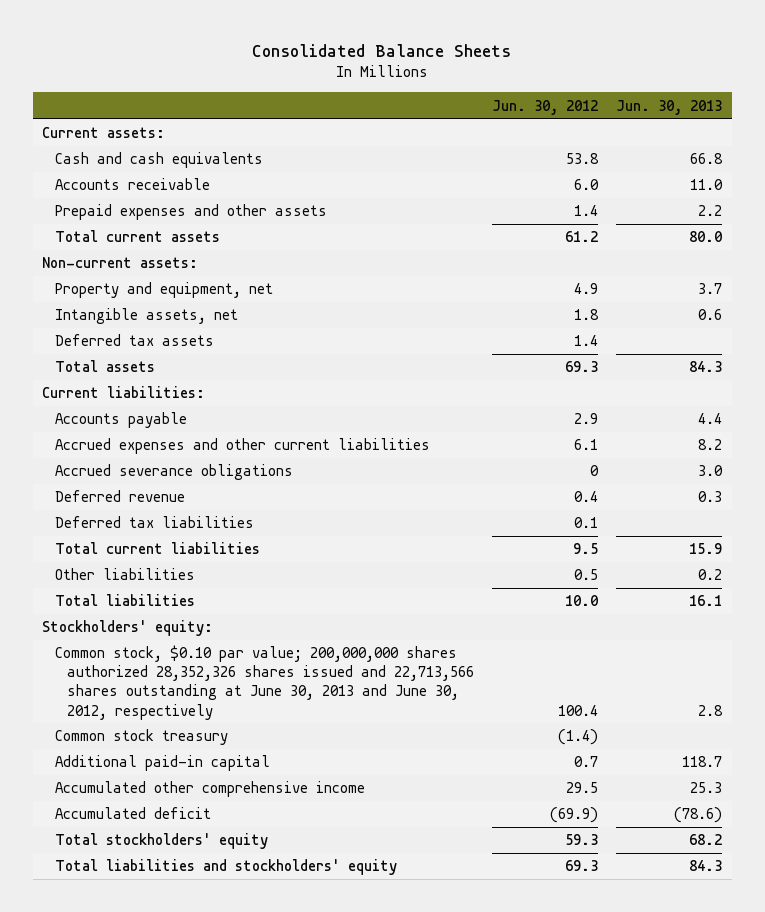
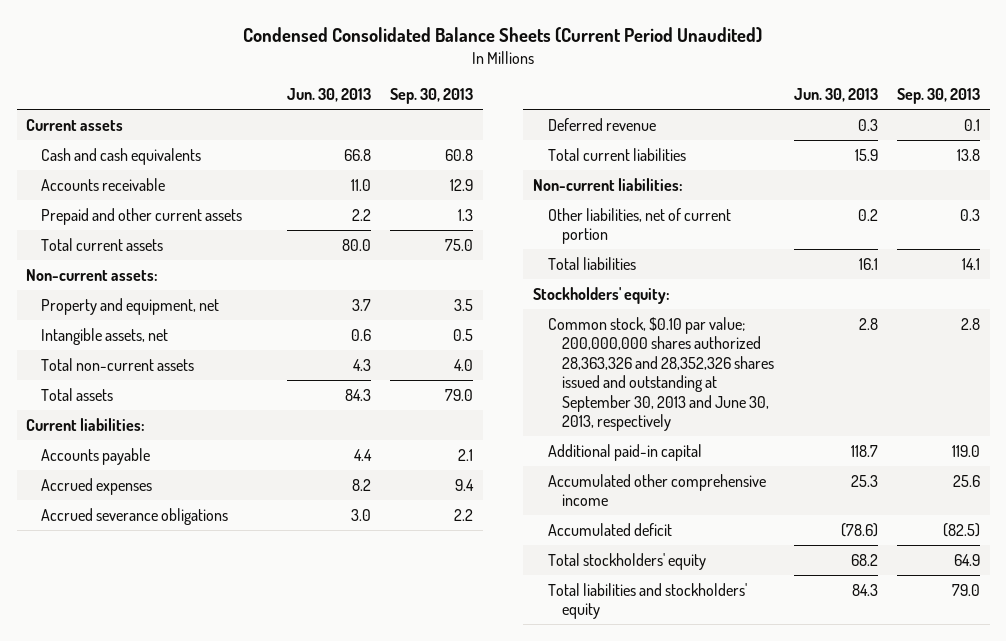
[252,43,512,57] Consolidated Balance Sheets -> [243,26,763,43] Condensed Consolidated Balance Sheets (Current Period Unaudited)
[492,99,599,115] Jun. 30, 2012 -> none
none -> [390,88,474,105] Sep. 30, 2013
[42,127,166,139] Current assets: -> [26,118,124,131] Current assets
[54,204,327,221] Prepaid expenses and other assets -> [40,207,242,225] Prepaid and other current assets
[54,334,214,347] Deferred tax assets -> none
none -> [40,357,194,371] Total non-current assets
[54,438,430,455] Accrued expenses and other current liabilities -> none
none -> [40,477,152,495] Accrued expenses
[54,516,254,529] Deferred tax liabilities -> none
none -> [533,177,684,191] Non-current liabilities:
[54,568,195,581] Other liabilities -> [547,207,731,245] Other liabilities, net of current portion
[54,729,228,746] Common stock treasury -> none
[54,645,474,720] Common stock, $0.10 par value; 200,000,000 shares authorized 28,352,326 shares issued and 22,713,566 shares outstanding at June 30, 2013 and June 30, 2012, respectively -> [547,316,774,432] Common stock, $0.10 par value; 200,000,000 shares authorized 28,363,326 and 28,352,326 shares issued and outstanding at September 30, 2013 and June 30, 2013, respectively

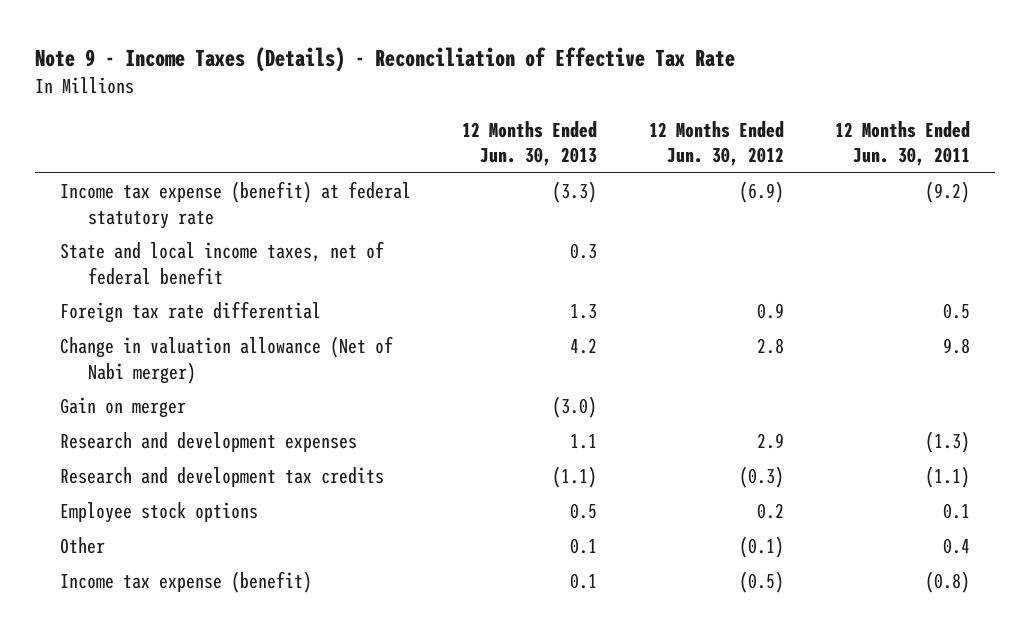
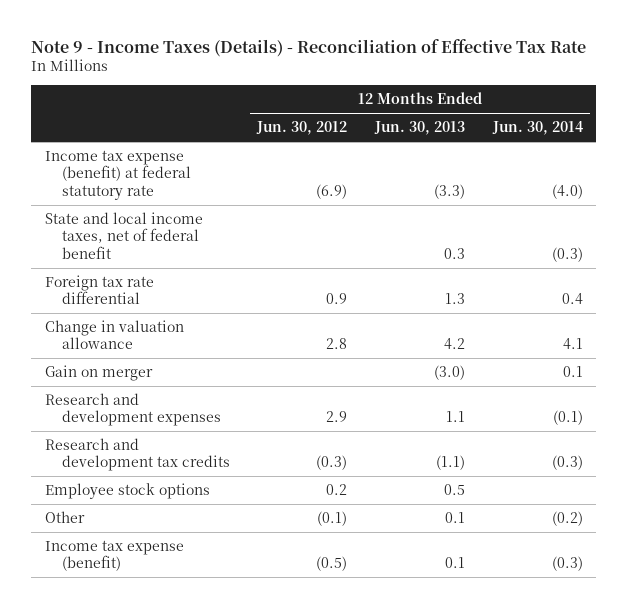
[834,120,970,167] 12 Months Ended Jun. 30, 2011 -> none
none -> [491,121,583,136] Jun. 30, 2014
[60,336,394,384] Change in valuation allowance (Net of Nabi merger) -> [45,320,185,350] Change in valuation allowance

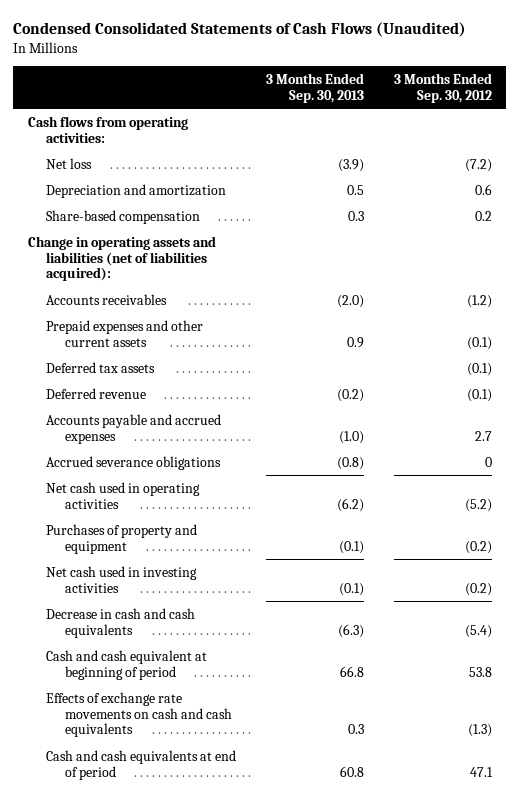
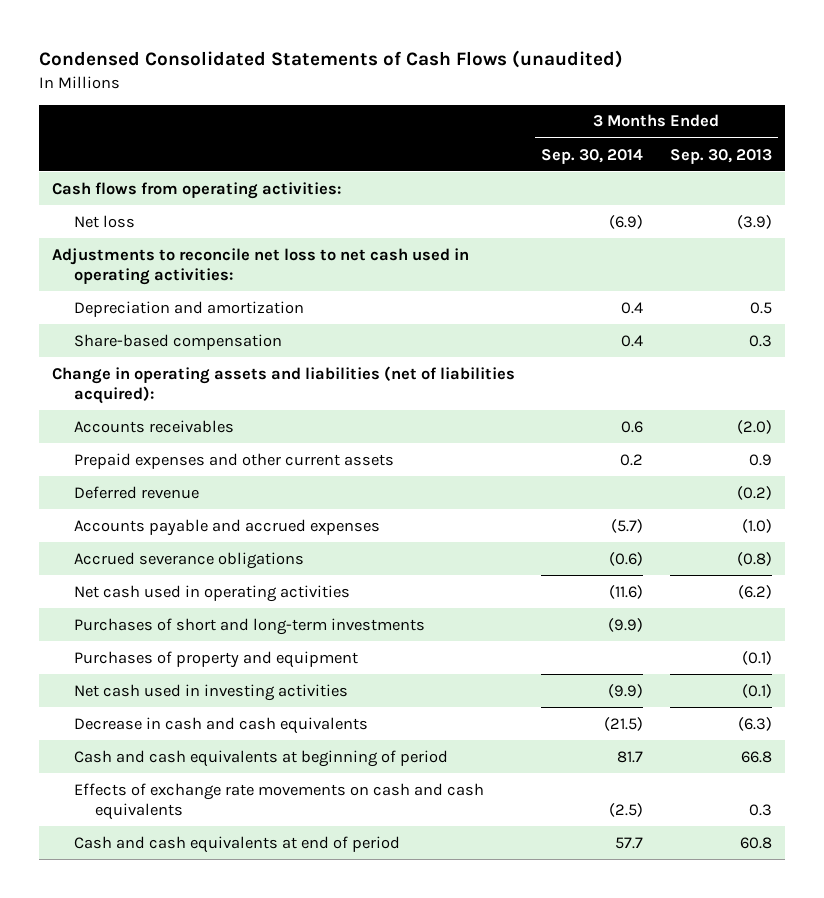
[13,22,467,38] Condensed Consolidated Statements of Cash Flows (Unaudited) -> [39,50,624,69] Condensed Consolidated Statements of Cash Flows (unaudited)
[393,72,492,103] 3 Months Ended Sep. 30, 2012 -> none
none -> [541,148,644,164] Sep. 30, 2014
none -> [52,247,470,285] Adjustments to reconcile net loss to net cash used in operating activities:
[46,361,156,373] Deferred tax assets -> none
none -> [73,617,425,635] Purchases of short and long-term investments
[46,649,208,680] Cash and cash equivalent at beginning of period -> [73,749,448,767] Cash and cash equivalents at beginning of period

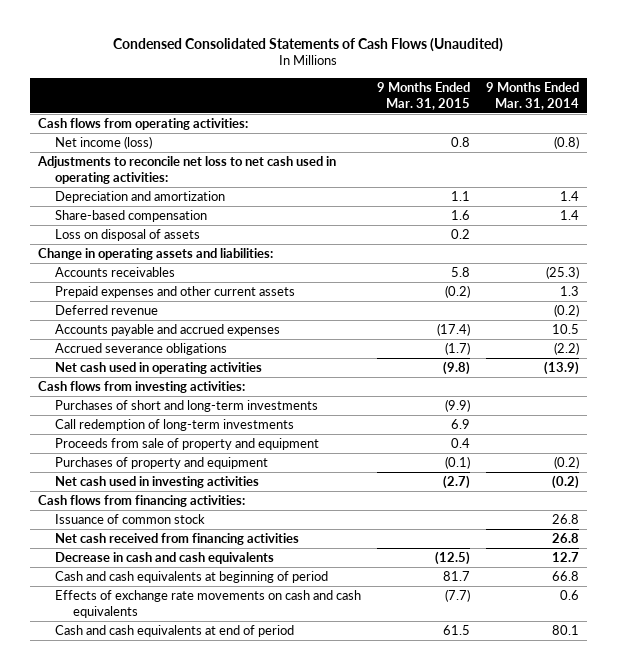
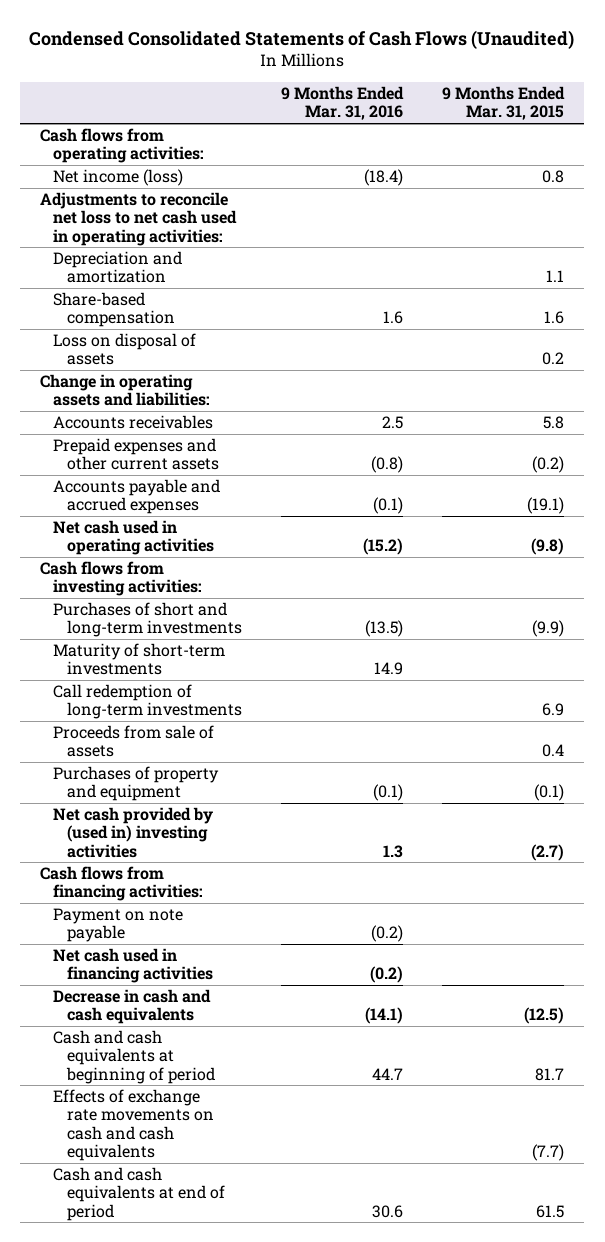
[486,81,580,110] 9 Months Ended Mar. 31, 2014 -> none
none -> [280,86,404,121] 9 Months Ended Mar. 31, 2016
[55,305,159,316] Deferred revenue -> none
[55,343,228,356] Accrued severance obligations -> none
[437,323,471,337] (17.4) -> [527,497,565,515] (19.1)
none -> [53,642,226,676] Maturity of short-term investments
[55,438,320,451] Proceeds from sale of property and equipment -> [53,724,215,758] Proceeds from sale of assets
[55,476,260,489] Net cash used in investing activities -> [53,806,214,858] Net cash provided by (used in) investing activities
[55,514,206,525] Issuance of common stock -> none
none -> [53,907,184,943] Payment on note payable
[55,533,300,546] Net cash received from financing activities -> [53,947,213,984] Net cash used in financing activities

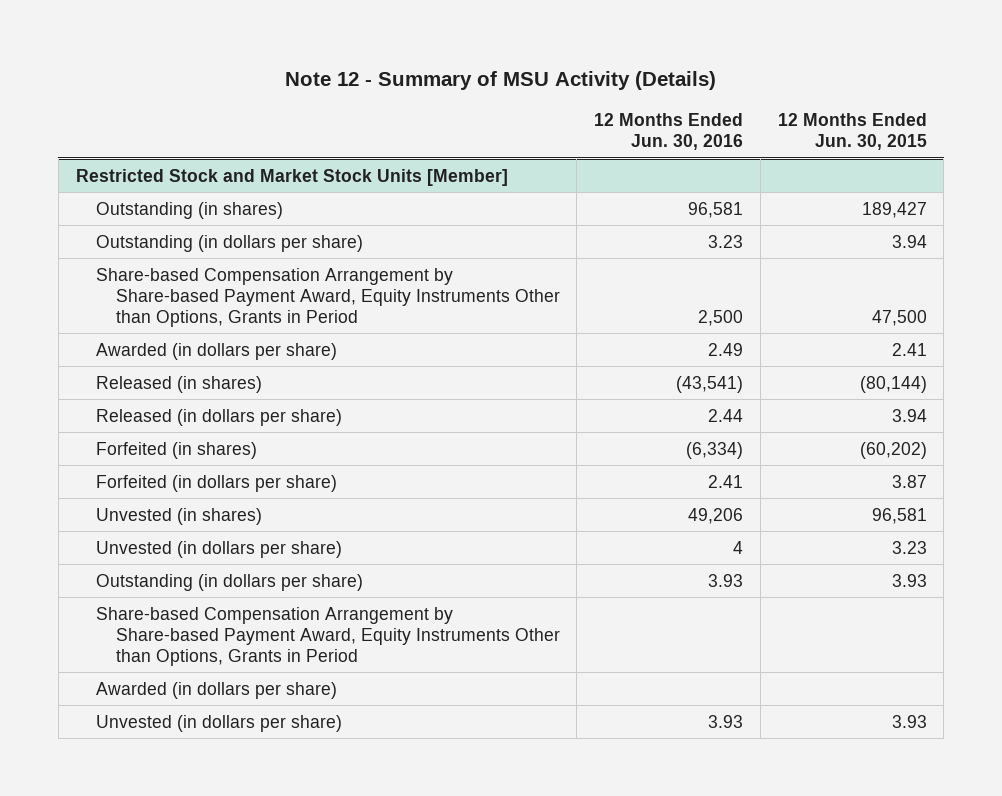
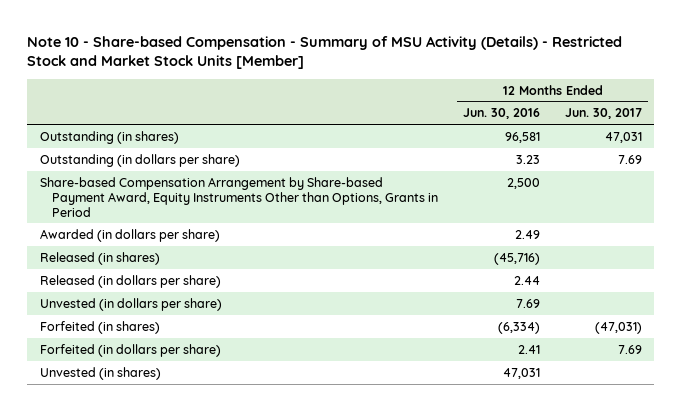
[285,70,717,90] Note 12 - Summary of MSU Activity (Details) -> [27,35,623,70] Note 10 - Share-based Compensation - Summary of MSU Activity (Details) - Restricted Stock and Market Stock Units [Member]
[777,113,927,151] 12 Months Ended Jun. 30, 2015 -> none
none -> [564,108,642,120] Jun. 30, 2017
[75,168,508,186] Restricted Stock and Market Stock Units [Member] -> none
[676,375,744,393] (43,541) -> [494,252,541,265] (45,716)
none -> [39,297,222,311] Unvested (in dollars per share)
[95,540,342,558] Unvested (in dollars per share) -> none
[95,573,363,591] Outstanding (in dollars per share) -> none
[95,606,560,666] Share-based Compensation Arrangement by Share-based Payment Award, Equity Instruments Other than Options, Grants in Period -> none
[95,681,337,699] Awarded (in dollars per share) -> none
[95,714,342,732] Unvested (in dollars per share) -> none
[688,507,744,524] 49,206 -> [503,367,541,379] 47,031

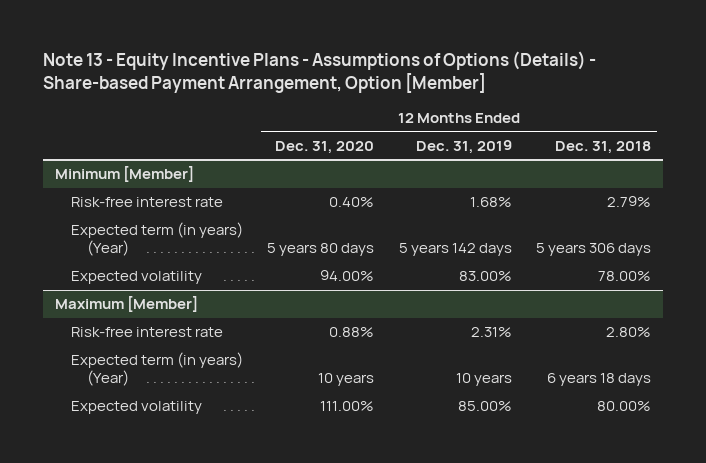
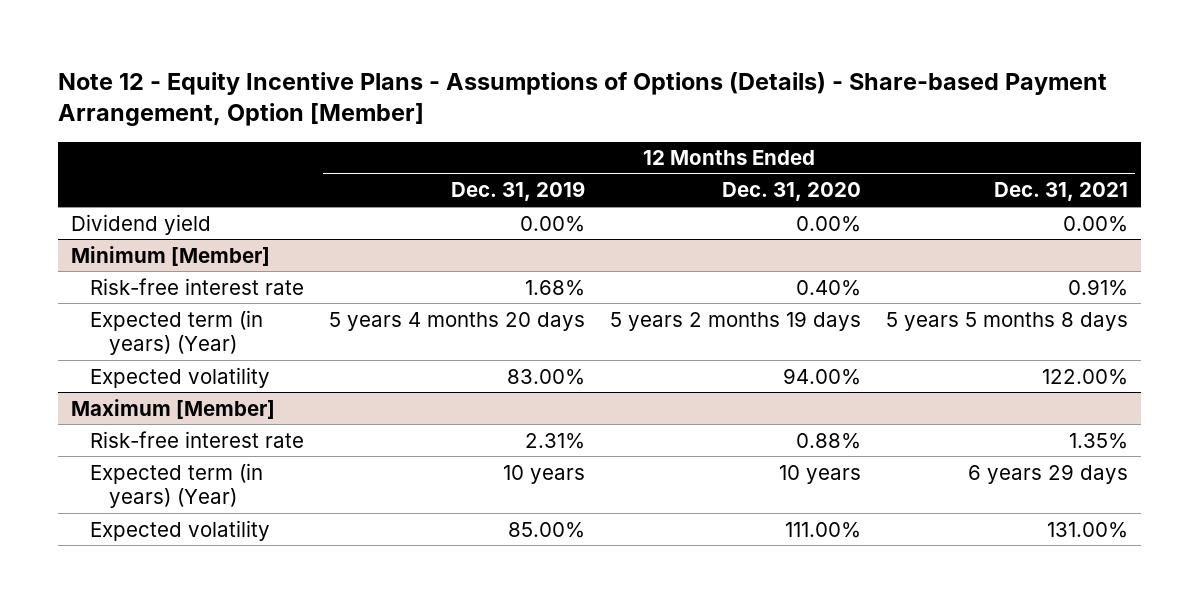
[43,50,597,93] Note 13 - Equity Incentive Plans - Assumptions of Options (Details) - Share-based Payment Arrangement, Option [Member] -> [58,71,1108,127] Note 12 - Equity Incentive Plans - Assumptions of Options (Details) - Share-based Payment Arrangement, Option [Member]
[555,140,652,154] Dec. 31, 2018 -> none
none -> [994,182,1129,202] Dec. 31, 2021
none -> [70,213,211,235] Dividend yield
[267,243,375,257] 5 years 80 days -> [610,310,862,331] 5 years 2 months 19 days
[398,243,512,257] 5 years 142 days -> [329,311,586,331] 5 years 4 months 20 days

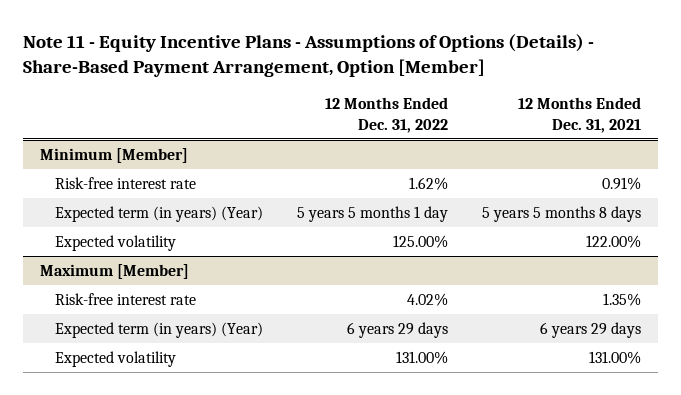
[58,71,1108,127] Note 12 - Equity Incentive Plans - Assumptions of Options (Details) - Share-based Payment Arrangement, Option [Member] -> [23,34,595,77] Note 11 - Equity Incentive Plans - Assumptions of Options (Details) - Share-Based Payment Arrangement, Option [Member]
[451,181,586,202] Dec. 31, 2019 -> none
[722,182,862,202] Dec. 31, 2020 -> none
none -> [325,96,449,133] 12 Months Ended Dec. 31, 2022
[70,213,211,235] Dividend yield -> none

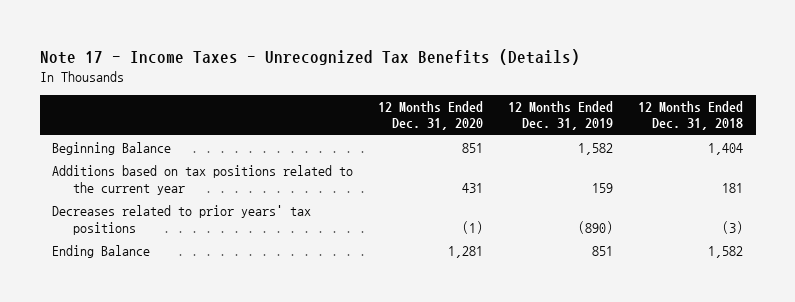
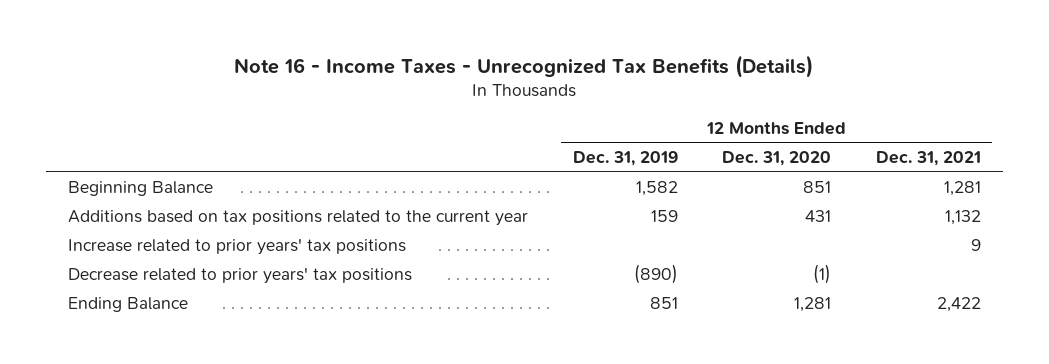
[39,48,580,65] Note 17 - Income Taxes - Unrecognized Tax Benefits (Details) -> [234,54,814,78] Note 16 - Income Taxes - Unrecognized Tax Benefits (Details)
[638,101,744,131] 12 Months Ended Dec. 31, 2018 -> none
none -> [875,150,981,166] Dec. 31, 2021
none -> [68,238,407,256] Increase related to prior years' tax positions
[52,205,312,235] Decreases related to prior years' tax positions -> [68,267,413,285] Decrease related to prior years' tax positions

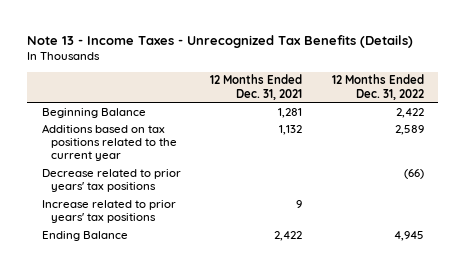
[234,54,814,78] Note 16 - Income Taxes - Unrecognized Tax Benefits (Details) -> [27,34,414,48] Note 13 - Income Taxes - Unrecognized Tax Benefits (Details)
[572,150,678,166] Dec. 31, 2019 -> none
[722,150,832,166] Dec. 31, 2020 -> none
none -> [331,74,424,100] 12 Months Ended Dec. 31, 2022
[68,238,407,256] Increase related to prior years' tax positions -> [41,199,176,224] Increase related to prior years' tax positions

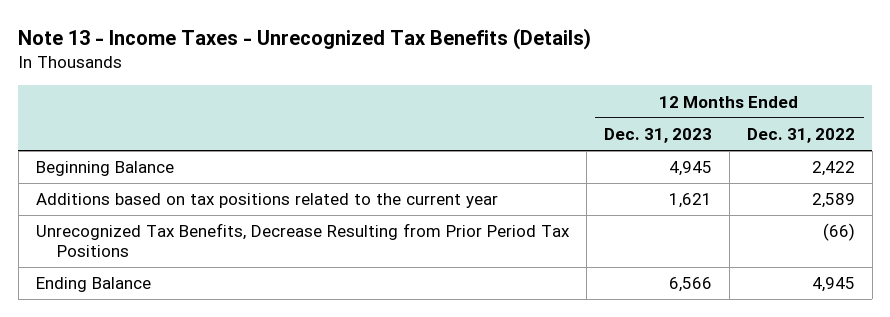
[210,74,303,100] 12 Months Ended Dec. 31, 2021 -> none
none -> [603,128,712,144] Dec. 31, 2023
[41,199,176,224] Increase related to prior years' tax positions -> none
[41,168,181,193] Decrease related to prior years' tax positions -> [35,223,570,258] Unrecognized Tax Benefits, Decrease Resulting from Prior Period Tax Positions

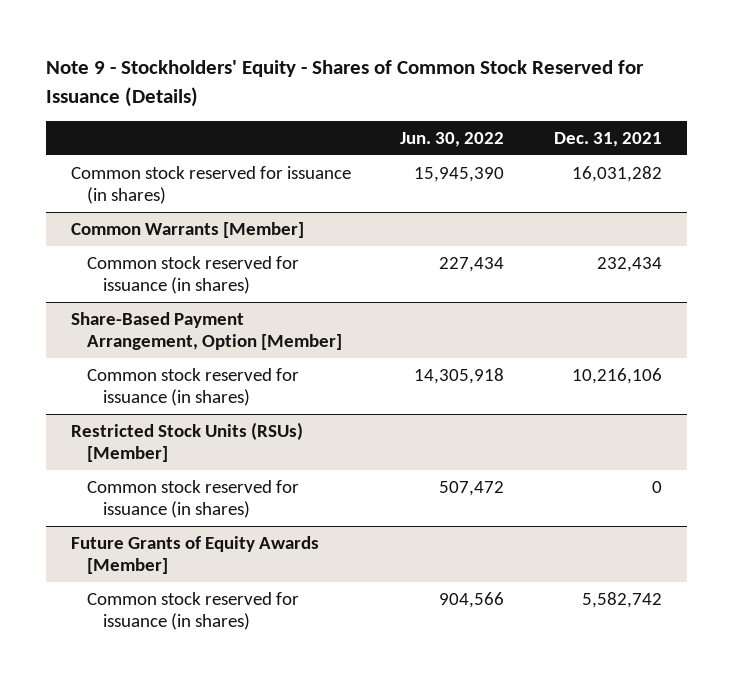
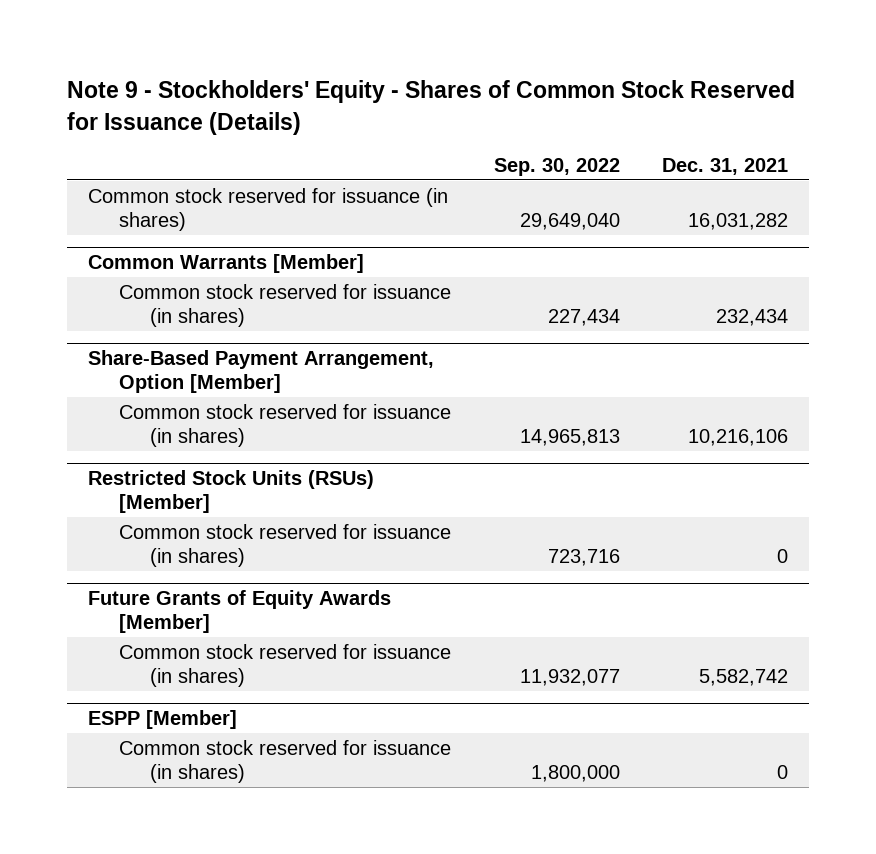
[400,131,505,147] Jun. 30, 2022 -> none
none -> [493,157,620,176] Sep. 30, 2022
none -> [88,710,238,730] ESPP [Member]
none -> [119,739,452,784] Common stock reserved for issuance (in shares)

